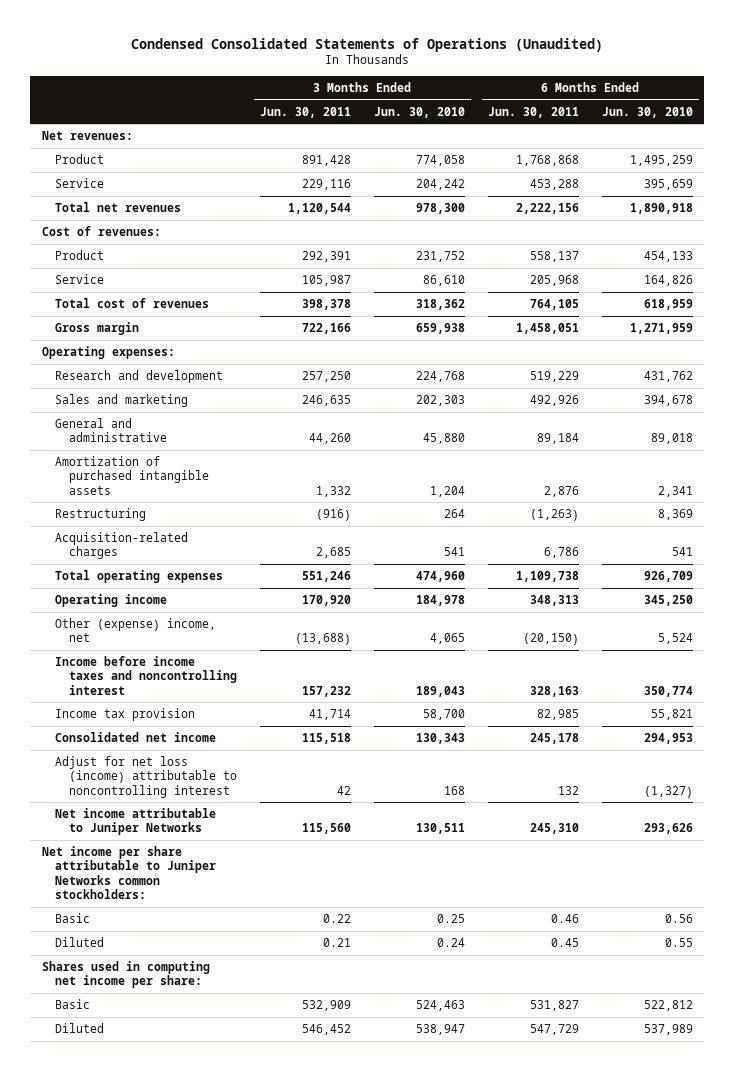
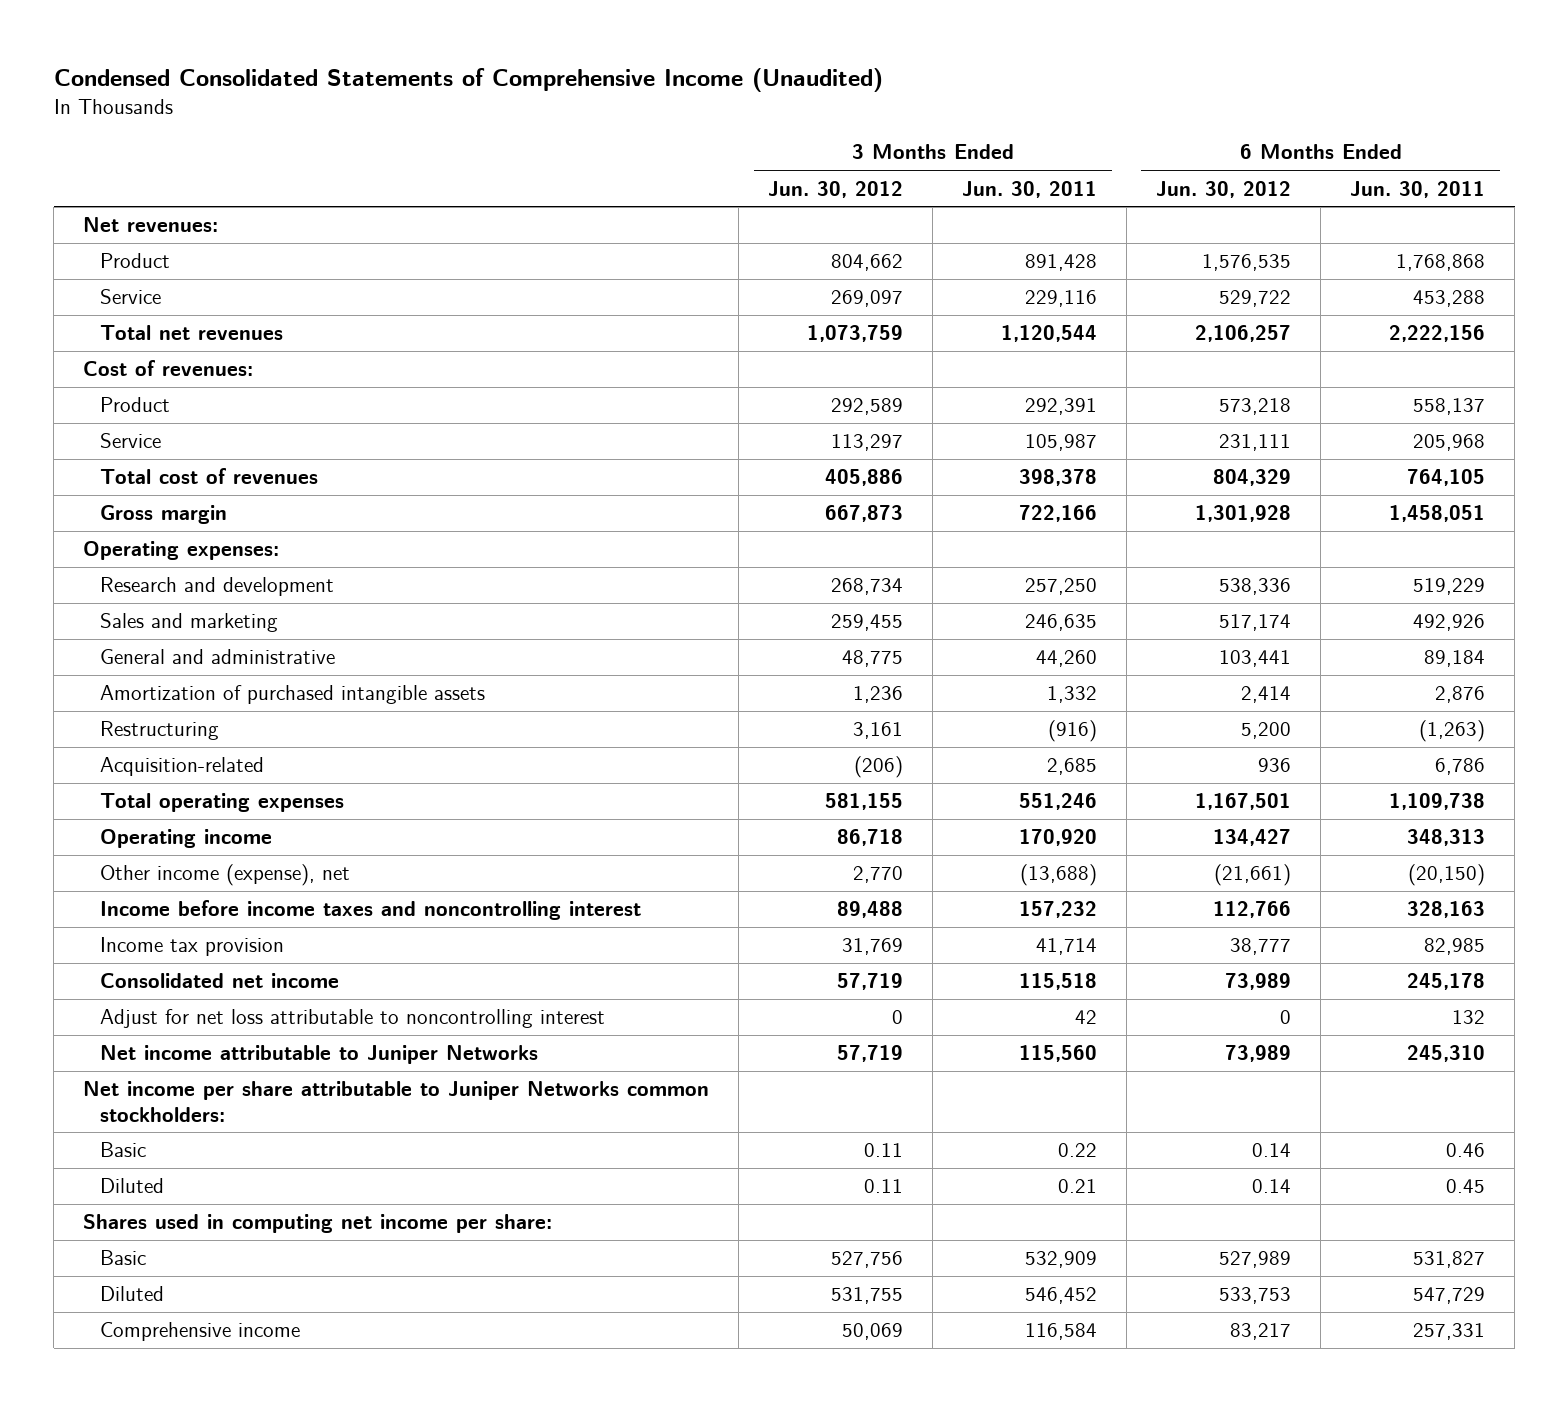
[131,37,604,52] Condensed Consolidated Statements of Operations (Unaudited) -> [53,67,883,92] Condensed Consolidated Statements of Comprehensive Income (Unaudited)
[373,106,465,118] Jun. 30, 2010 -> none
[601,106,693,118] Jun. 30, 2010 -> none
none -> [768,180,904,198] Jun. 30, 2012
none -> [1156,180,1292,198] Jun. 30, 2012
[55,532,189,560] Acquisition-related charges -> [100,757,265,777] Acquisition-related
[55,618,217,643] Other (expense) income, net -> [100,864,351,887] Other income (expense), net
[55,756,237,798] Adjust for net loss (income) attributable to noncontrolling interest -> [100,1009,606,1029] Adjust for net loss attributable to noncontrolling interest
none -> [100,1322,301,1342] Comprehensive income

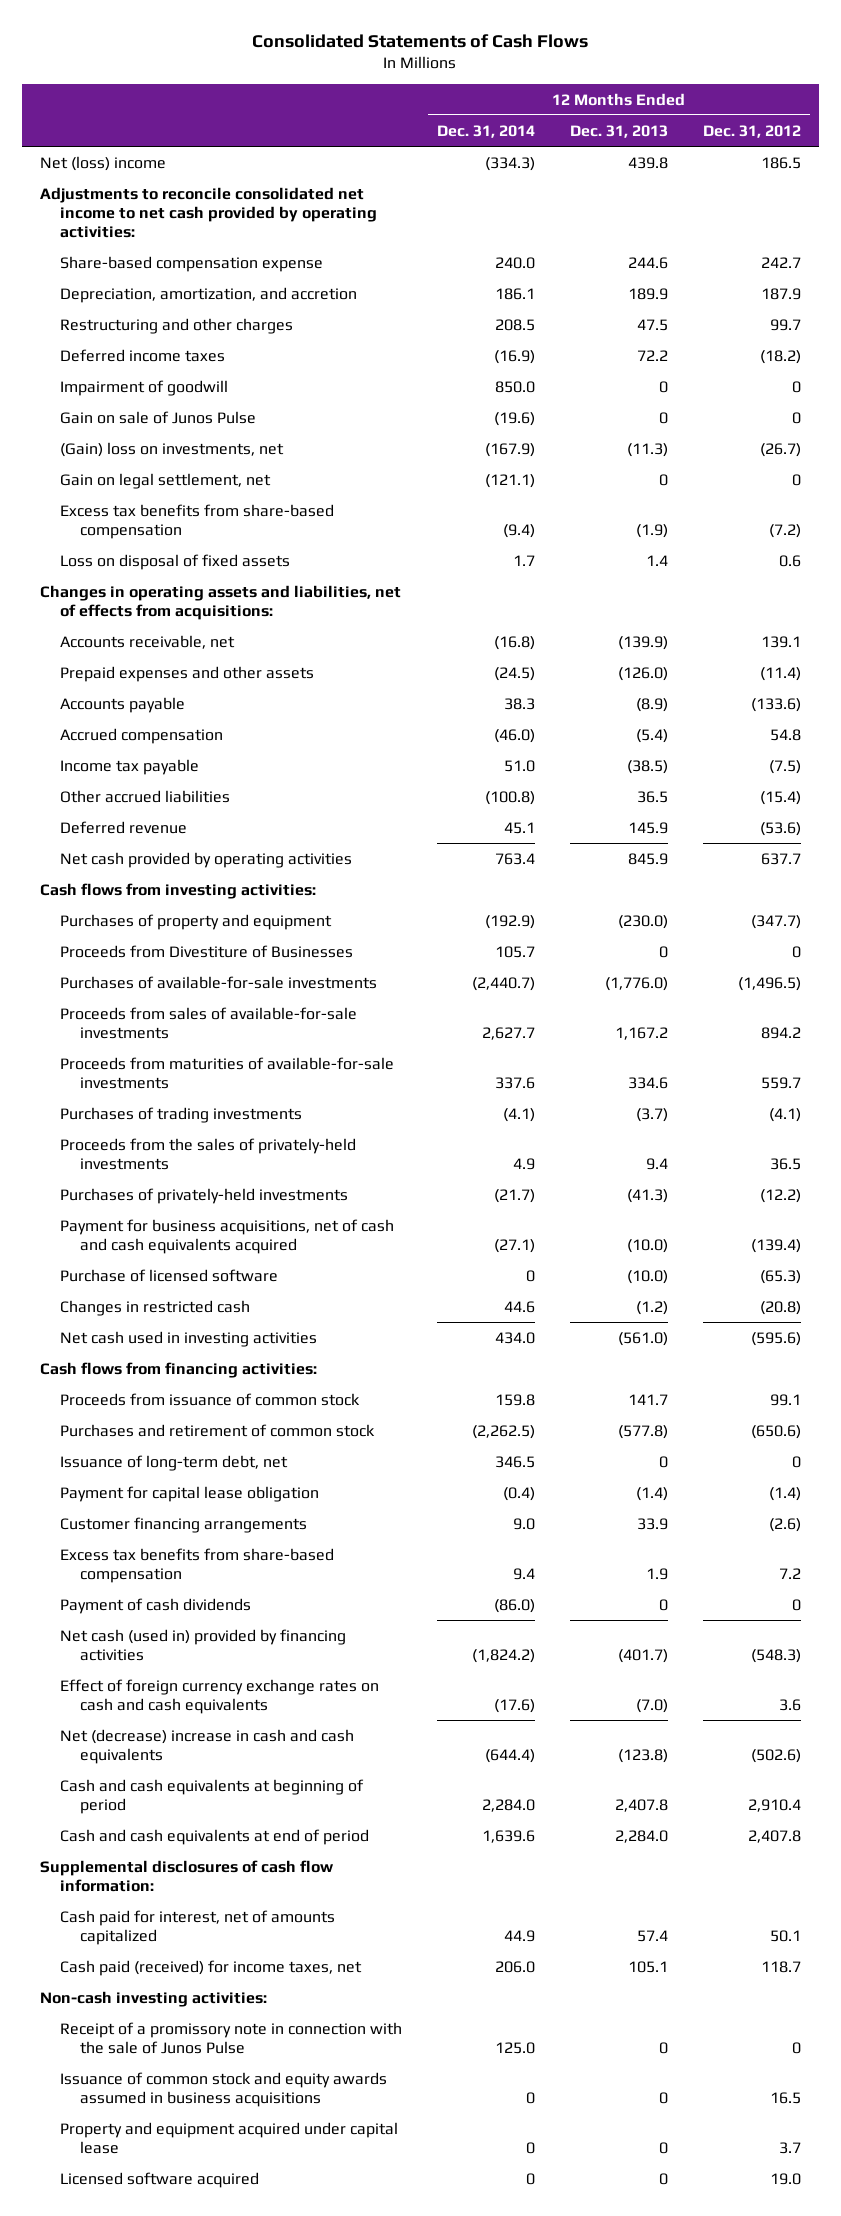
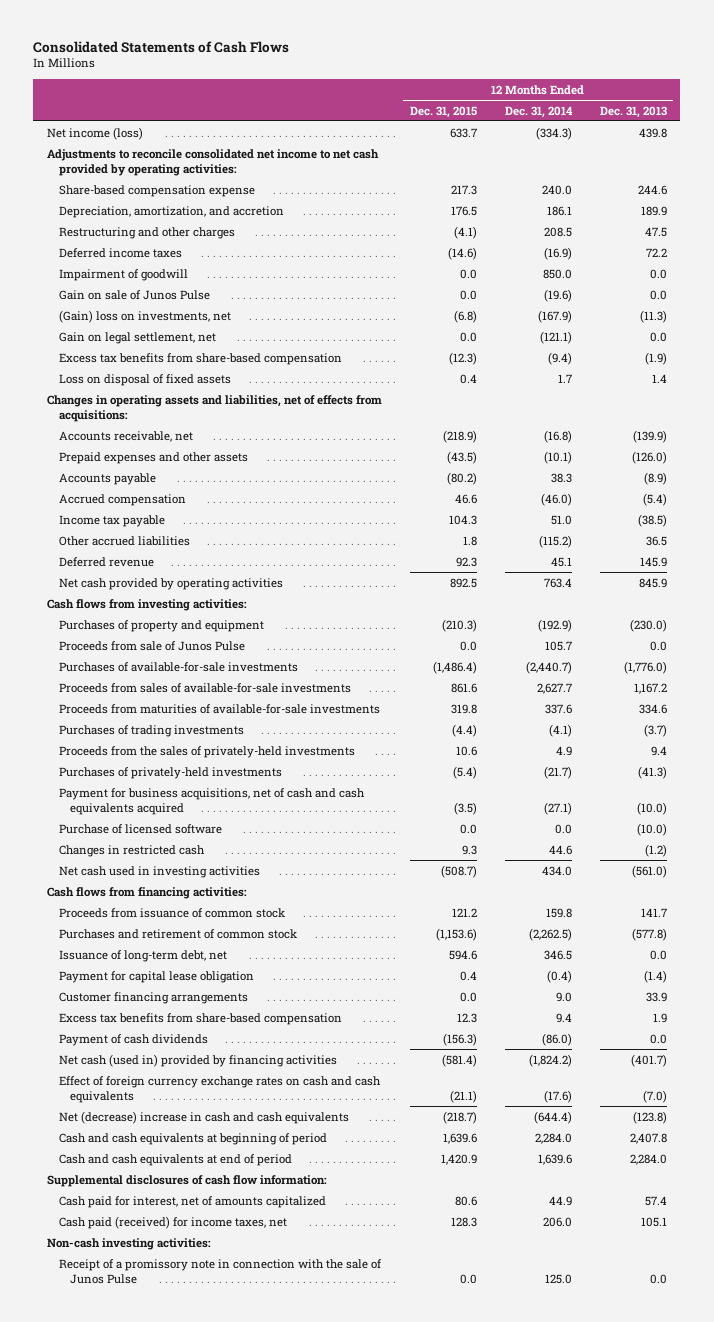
[703,124,802,138] Dec. 31, 2012 -> none
none -> [410,105,478,118] Dec. 31, 2015
[39,155,166,171] Net (loss) income -> [47,126,144,140] Net income (loss)
[658,380,668,393] 0 -> [649,268,667,279] 0.0
[658,411,668,424] 0 -> [649,289,667,300] 0.0
[658,473,668,486] 0 -> [649,331,667,342] 0.0
[493,666,535,681] (24.5) -> [543,450,572,464] (10.1)
[484,790,535,805] (100.8) -> [538,534,572,548] (115.2)
[59,944,353,958] Proceeds from Divestiture of Businesses -> [58,640,245,651] Proceeds from sale of Junos Pulse
[658,945,668,958] 0 -> [649,640,667,651] 0.0
[525,1269,535,1282] 0 -> [554,823,572,834] 0.0
[658,1455,668,1468] 0 -> [649,949,667,960] 0.0
[658,1598,668,1611] 0 -> [649,1033,667,1044] 0.0
[59,2071,387,2107] Issuance of common stock and equity awards assumed in business acquisitions -> none
[59,2121,398,2154] Property and equipment acquired under capital lease -> none
[59,2171,259,2188] Licensed software acquired -> none
[658,2041,668,2054] 0 -> [649,1273,667,1284] 0.0

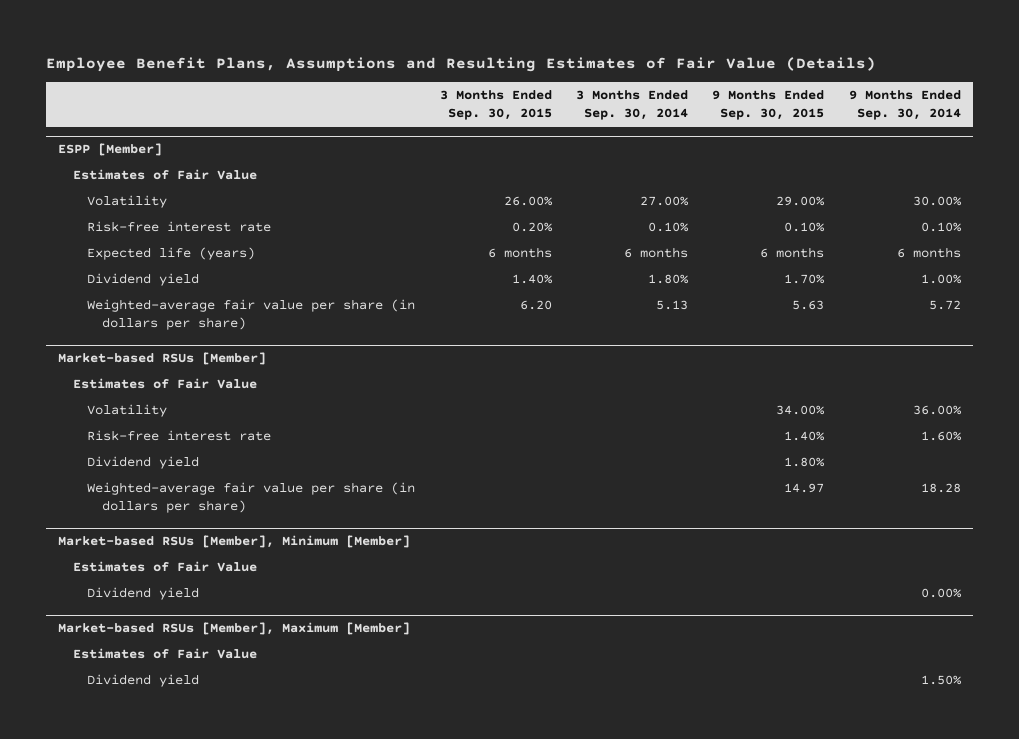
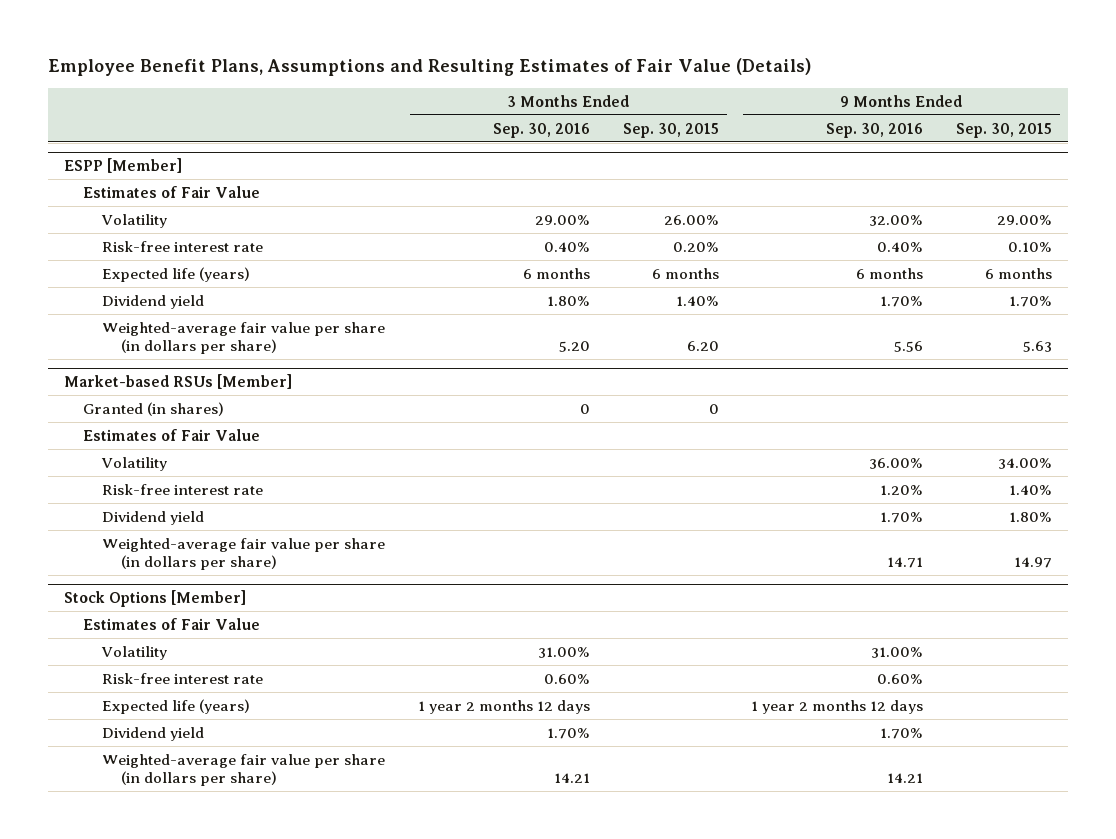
[575,90,688,121] 3 Months Ended Sep. 30, 2014 -> none
[848,90,961,121] 9 Months Ended Sep. 30, 2014 -> none
none -> [492,122,590,138] Sep. 30, 2016
none -> [826,122,924,138] Sep. 30, 2016
none -> [83,401,225,416] Granted (in shares)
[58,535,411,549] Market-based RSUs [Member], Minimum [Member] -> none
[72,561,257,573] Estimates of Fair Value -> none
[87,587,200,601] Dividend yield -> none
[58,622,411,636] Market-based RSUs [Member], Maximum [Member] -> none
none -> [64,589,247,607] Stock Options [Member]
none -> [101,645,168,660] Volatility
none -> [102,672,264,684] Risk-free interest rate
none -> [102,698,251,714] Expected life (years)
none -> [102,753,386,786] Weighted-average fair value per share (in dollars per share)

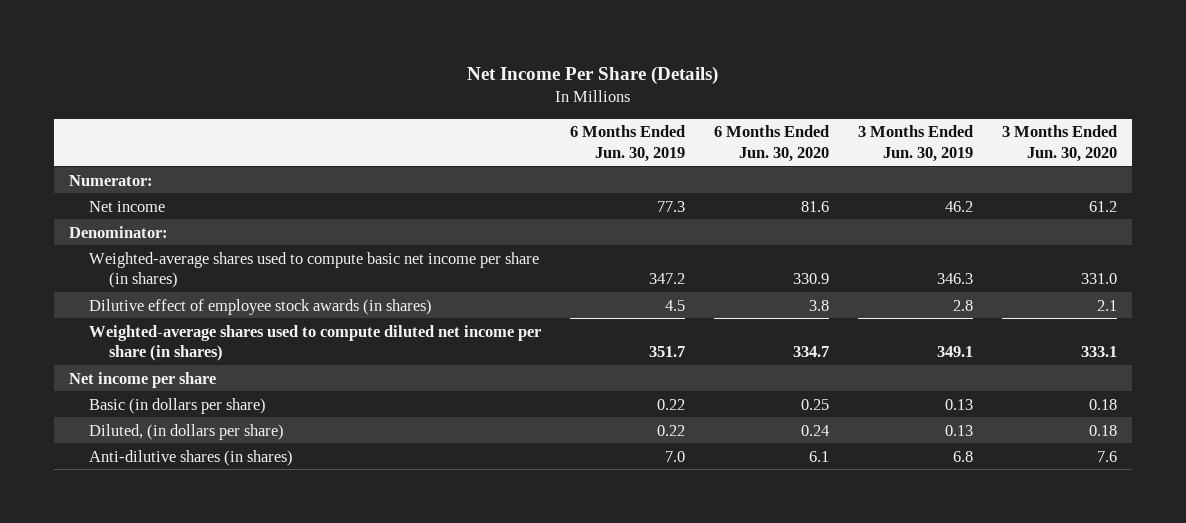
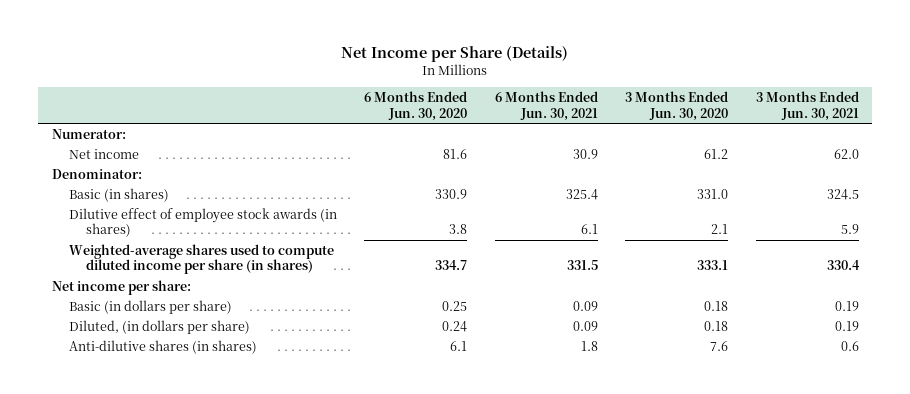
[467,65,719,85] Net Income Per Share (Details) -> [341,45,569,62] Net Income per Share (Details)
[569,125,685,162] 6 Months Ended Jun. 30, 2019 -> none
[858,125,974,162] 3 Months Ended Jun. 30, 2019 -> none
none -> [494,91,598,121] 6 Months Ended Jun. 30, 2021
none -> [755,91,859,121] 3 Months Ended Jun. 30, 2021
[88,251,539,289] Weighted-average shares used to compute basic net income per share (in shares) -> [68,187,169,202] Basic (in shares)
[88,324,541,362] Weighted-average shares used to compute diluted net income per share (in shares) -> [68,243,334,275] Weighted-average shares used to compute diluted income per share (in shares)
[68,371,216,388] Net income per share -> [51,279,191,295] Net income per share:

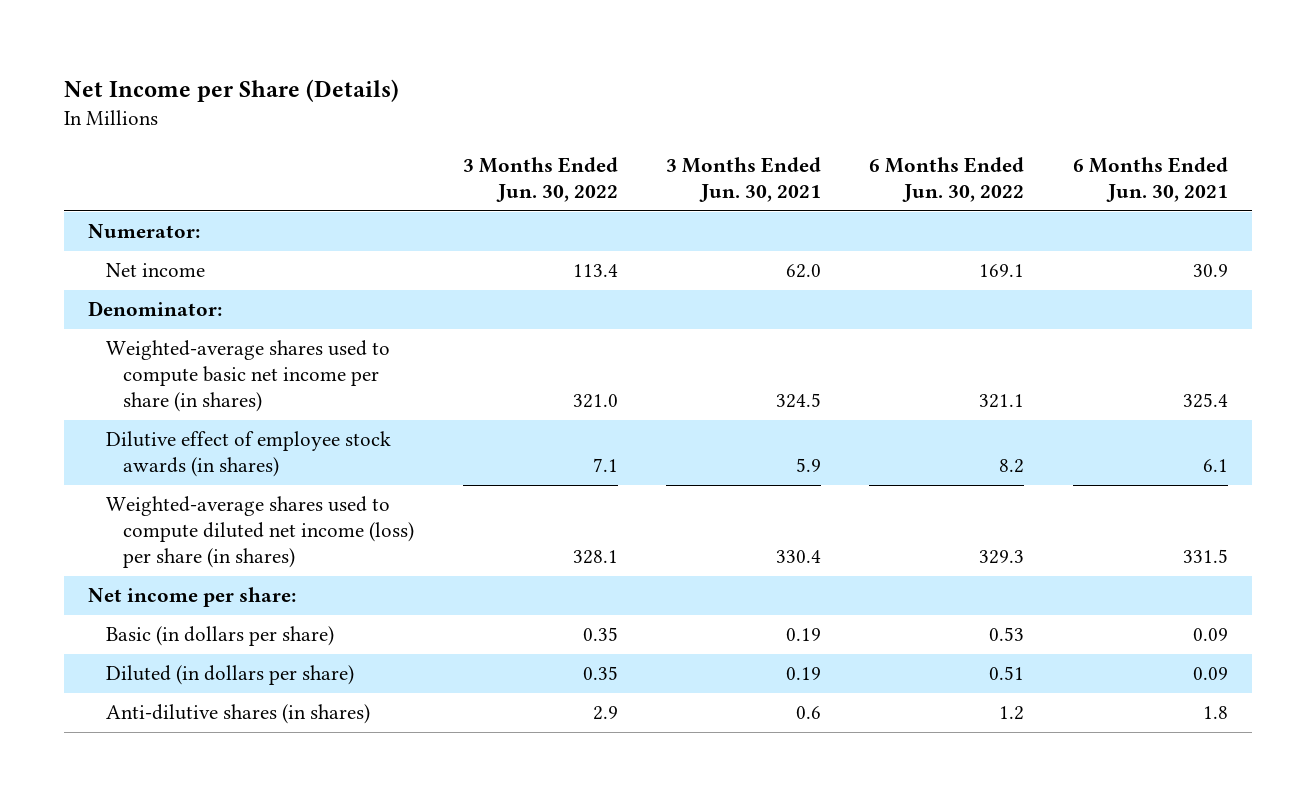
[364,91,468,121] 6 Months Ended Jun. 30, 2020 -> none
[625,91,729,121] 3 Months Ended Jun. 30, 2020 -> none
none -> [462,157,618,202] 3 Months Ended Jun. 30, 2022
none -> [869,157,1025,202] 6 Months Ended Jun. 30, 2022
[68,187,169,202] Basic (in shares) -> [105,340,390,412] Weighted-average shares used to compute basic net income per share (in shares)
[68,243,334,275] Weighted-average shares used to compute diluted income per share (in shares) -> [105,496,415,568] Weighted-average shares used to compute diluted net income (loss) per share (in shares)
[68,319,250,334] Diluted, (in dollars per share) -> [105,665,354,686] Diluted (in dollars per share)

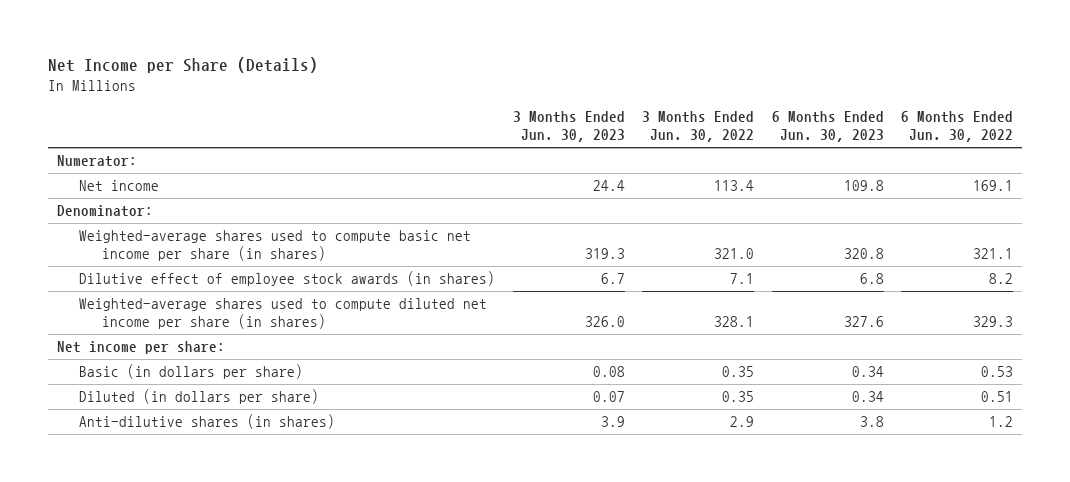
[665,157,821,202] 3 Months Ended Jun. 30, 2021 -> none
[1072,157,1228,202] 6 Months Ended Jun. 30, 2021 -> none
none -> [512,111,625,143] 3 Months Ended Jun. 30, 2023
none -> [771,111,884,143] 6 Months Ended Jun. 30, 2023
[105,496,415,568] Weighted-average shares used to compute diluted net income (loss) per share (in shares) -> [79,298,488,330] Weighted-average shares used to compute diluted net income per share (in shares)

